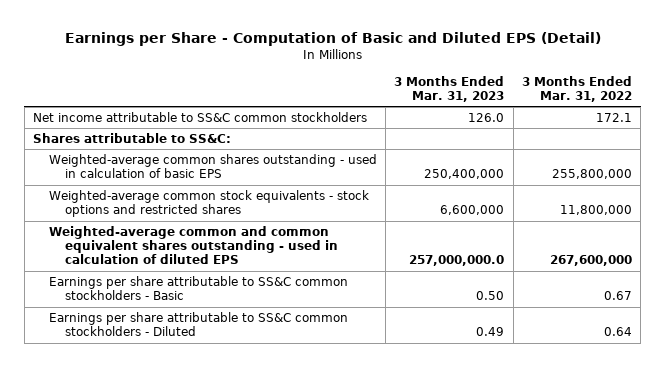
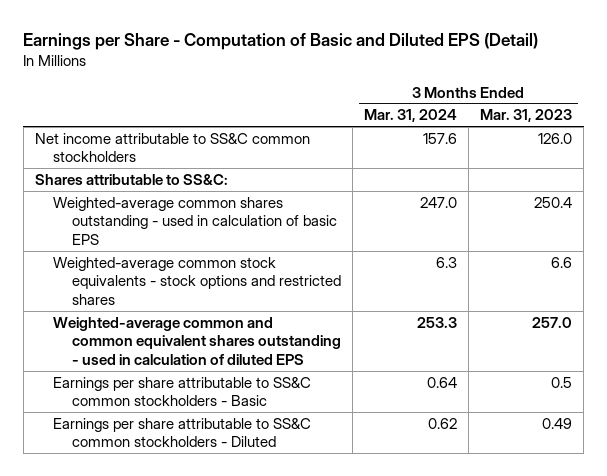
[522,75,633,103] 3 Months Ended Mar. 31, 2022 -> none
none -> [364,109,458,123] Mar. 31, 2024
[424,169,505,180] 250,400,000 -> [534,196,573,208] 250.4
[440,205,505,216] 6,600,000 -> [551,256,573,268] 6.6
[409,255,505,267] 257,000,000.0 -> [532,316,573,328] 257.0
[476,291,505,301] 0.50 -> [551,376,573,388] 0.5

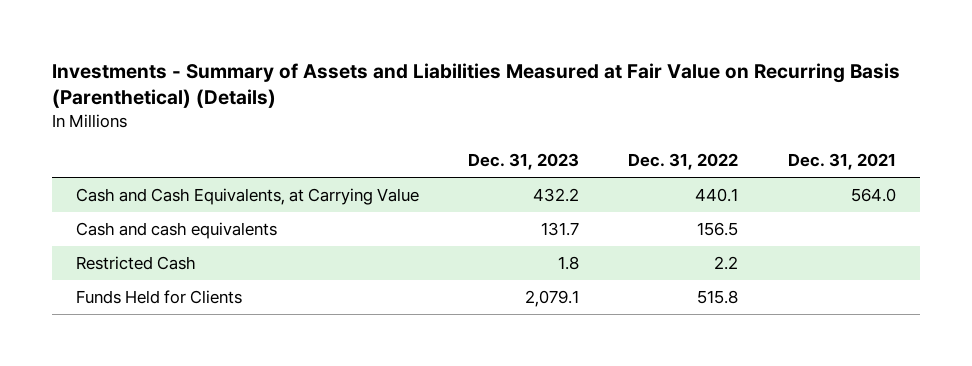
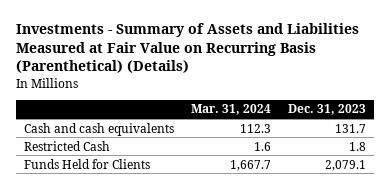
[628,153,739,171] Dec. 31, 2022 -> none
[787,153,896,171] Dec. 31, 2021 -> none
none -> [190,104,271,116] Mar. 31, 2024
[76,187,420,205] Cash and Cash Equivalents, at Carrying Value -> none

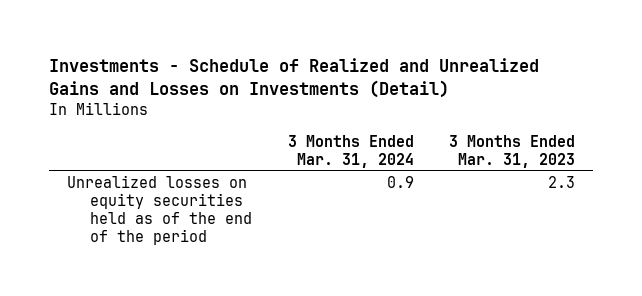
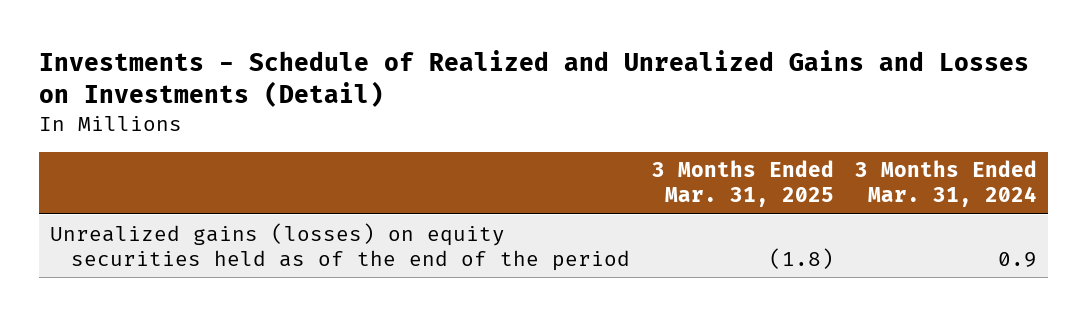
[449,134,576,168] 3 Months Ended Mar. 31, 2023 -> none
none -> [651,160,834,208] 3 Months Ended Mar. 31, 2025
[66,174,253,245] Unrealized losses on equity securities held as of the end of the period -> [49,222,631,271] Unrealized gains (losses) on equity securities held as of the end of the period

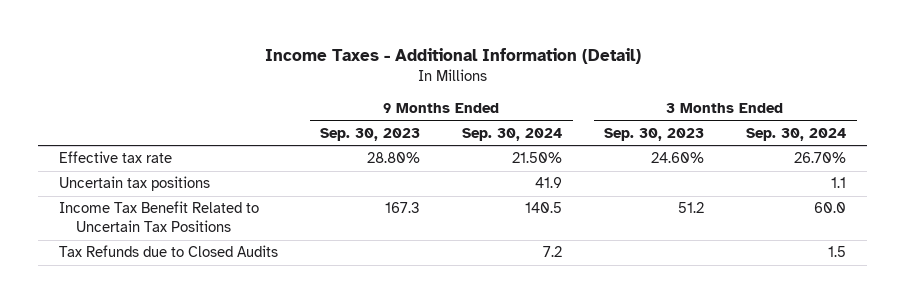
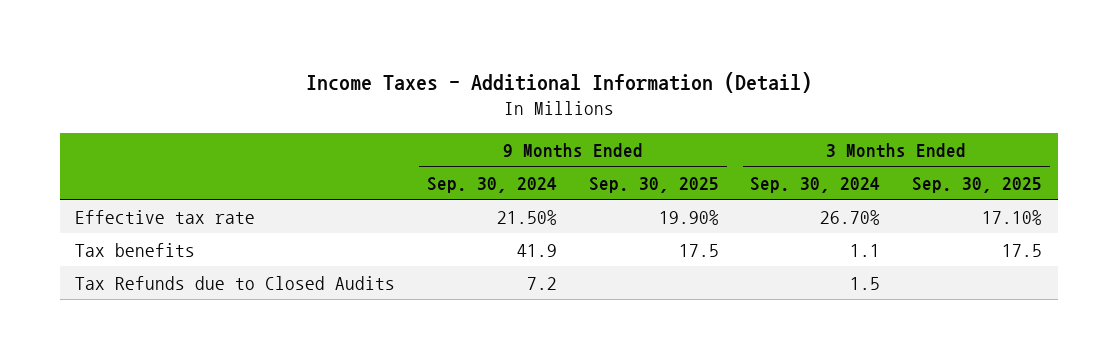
[320,127,421,141] Sep. 30, 2023 -> none
[604,127,705,141] Sep. 30, 2023 -> none
none -> [588,176,719,193] Sep. 30, 2025
none -> [912,176,1043,193] Sep. 30, 2025
[59,201,260,233] Income Tax Benefit Related to Uncertain Tax Positions -> none
[59,176,211,192] Uncertain tax positions -> [75,242,196,257] Tax benefits

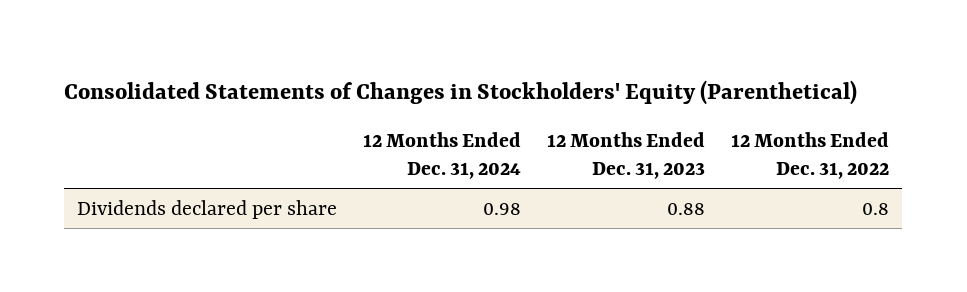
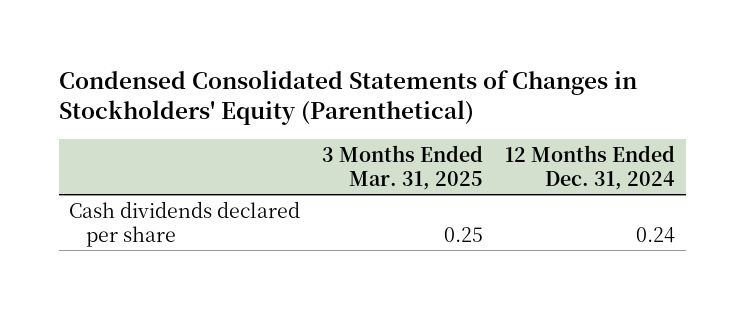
[64,79,858,105] Consolidated Statements of Changes in Stockholders' Equity (Parenthetical) -> [58,69,637,126] Condensed Consolidated Statements of Changes in Stockholders' Equity (Parenthetical)
[547,132,706,180] 12 Months Ended Dec. 31, 2023 -> none
[731,132,890,180] 12 Months Ended Dec. 31, 2022 -> none
none -> [322,144,484,190] 3 Months Ended Mar. 31, 2025
[77,200,338,220] Dividends declared per share -> [69,200,301,247] Cash dividends declared per share
[483,203,522,216] 0.98 -> [635,226,675,243] 0.24

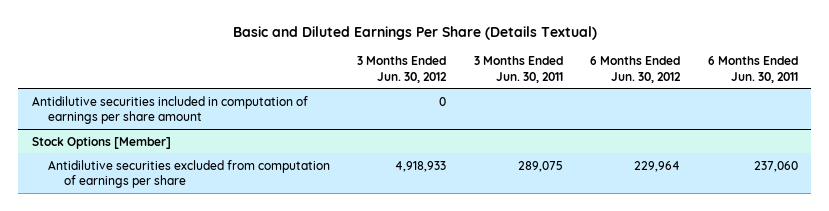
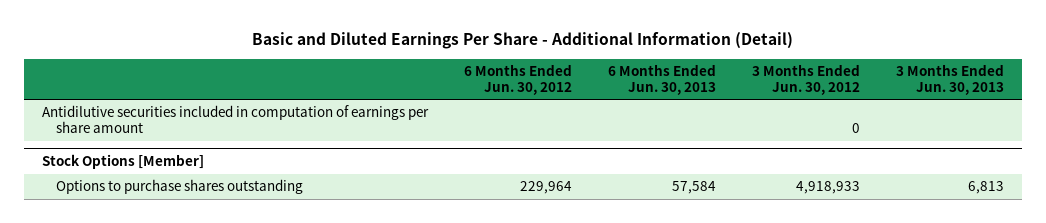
[232,25,597,40] Basic and Diluted Earnings Per Share (Details Textual) -> [252,32,794,50] Basic and Diluted Earnings Per Share - Additional Information (Detail)
[473,56,563,83] 3 Months Ended Jun. 30, 2011 -> none
[707,56,798,83] 6 Months Ended Jun. 30, 2011 -> none
none -> [608,64,717,95] 6 Months Ended Jun. 30, 2013
none -> [895,64,1004,95] 3 Months Ended Jun. 30, 2013
[47,159,330,188] Antidilutive securities excluded from computation of earnings per share -> [56,179,304,195] Options to purchase shares outstanding

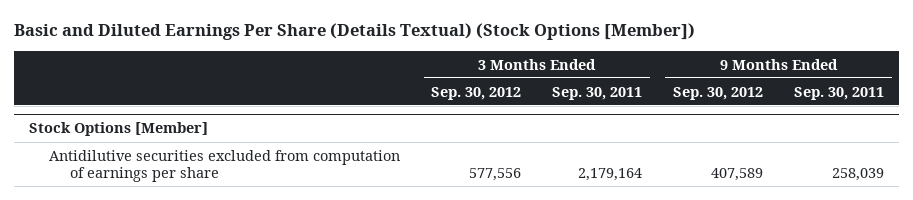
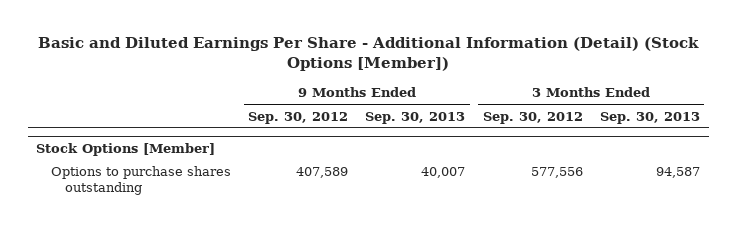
[13,23,695,41] Basic and Diluted Earnings Per Share (Details Textual) (Stock Options [Member]) -> [38,36,700,71] Basic and Diluted Earnings Per Share - Additional Information (Detail) (Stock Options [Member])
[552,86,643,100] Sep. 30, 2011 -> none
[793,86,884,100] Sep. 30, 2011 -> none
none -> [365,111,466,124] Sep. 30, 2013
none -> [599,111,700,124] Sep. 30, 2013
[49,149,401,183] Antidilutive securities excluded from computation of earnings per share -> [50,166,231,196] Options to purchase shares outstanding

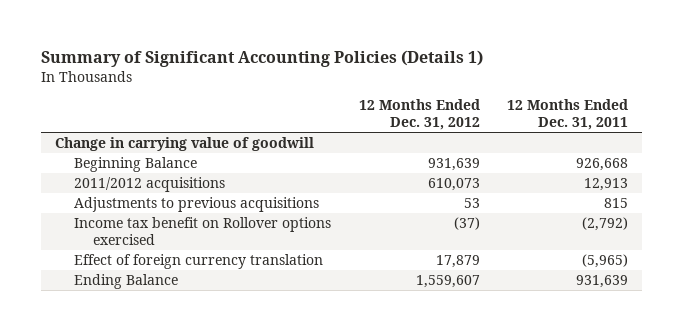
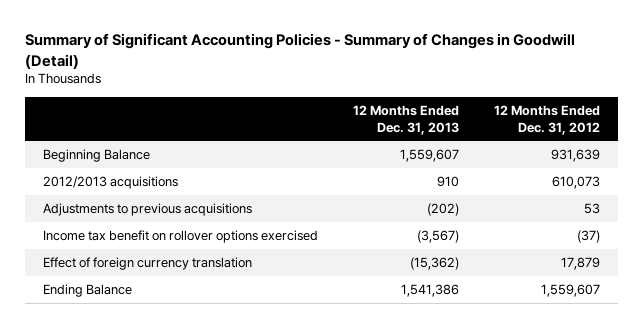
[41,49,484,67] Summary of Significant Accounting Policies (Details 1) -> [25,33,576,69] Summary of Significant Accounting Policies - Summary of Changes in Goodwill (Detail)
[507,99,629,131] 12 Months Ended Dec. 31, 2011 -> none
none -> [352,104,459,135] 12 Months Ended Dec. 31, 2013
[55,137,315,152] Change in carrying value of goodwill -> none
[74,177,226,193] 2011/2012 acquisitions -> [42,176,178,190] 2012/2013 acquisitions
[74,217,332,245] Income tax benefit on Rollover options exercised -> [42,230,318,244] Income tax benefit on rollover options exercised

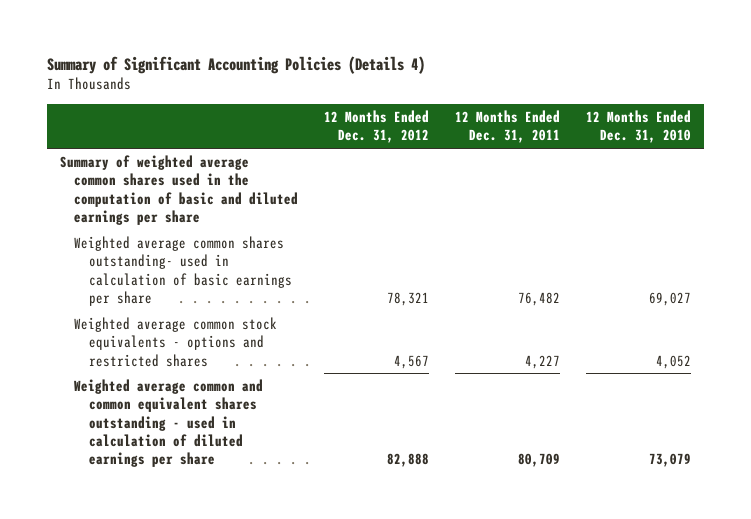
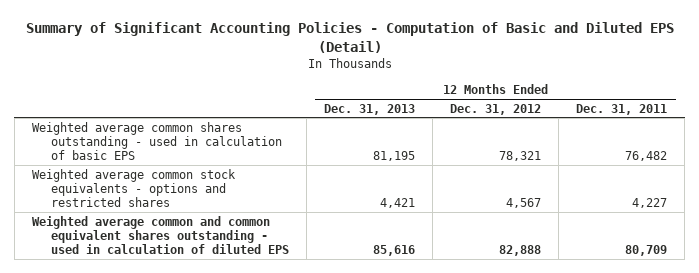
[47,55,426,74] Summary of Significant Accounting Policies (Details 4) -> [25,22,674,53] Summary of Significant Accounting Policies - Computation of Basic and Diluted EPS (Detail)
[585,109,691,144] 12 Months Ended Dec. 31, 2010 -> none
none -> [324,103,416,115] Dec. 31, 2013
[60,154,299,225] Summary of weighted average common shares used in the computation of basic and diluted earnings per share -> none
[74,235,292,306] Weighted average common shares outstanding- used in calculation of basic earnings per share -> [31,121,283,161] Weighted average common shares outstanding - used in calculation of basic EPS
[74,378,264,468] Weighted average common and common equivalent shares outstanding - used in calculation of diluted earnings per share -> [31,215,290,255] Weighted average common and common equivalent shares outstanding - used in calculation of diluted EPS

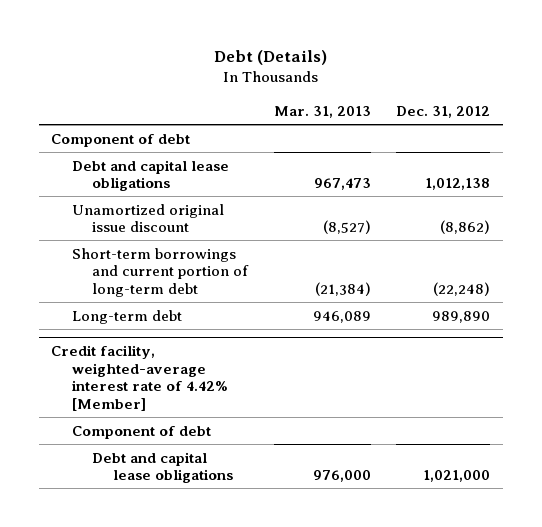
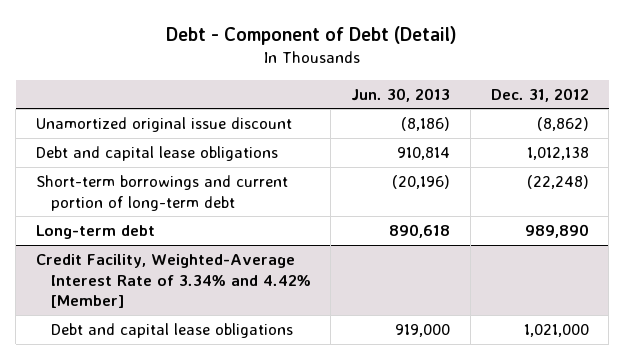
[213,49,327,65] Debt (Details) -> [166,26,458,46] Debt - Component of Debt (Detail)
[273,105,371,118] Mar. 31, 2013 -> none
none -> [351,87,451,102] Jun. 30, 2013
[51,133,191,147] Component of debt -> none
[71,159,229,192] Debt and capital lease obligations -> [36,145,279,161] Debt and capital lease obligations
[71,425,211,439] Component of debt -> none
[51,345,228,411] Credit facility, weighted-average interest rate of 4.42% [Member] -> [36,253,311,309] Credit Facility, Weighted-Average Interest Rate of 3.34% and 4.42% [Member]

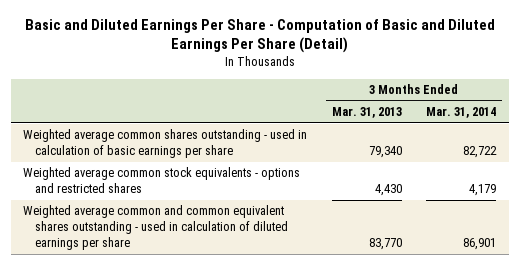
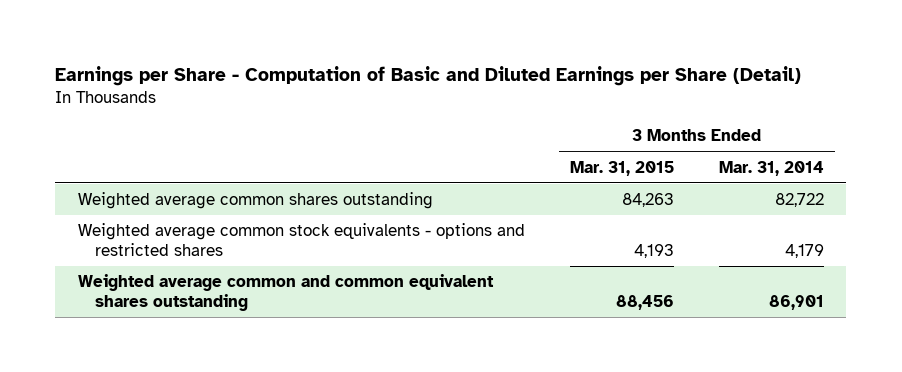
[24,19,495,54] Basic and Diluted Earnings Per Share - Computation of Basic and Diluted Earnings Per Share (Detail) -> [55,66,802,87] Earnings per Share - Computation of Basic and Diluted Earnings per Share (Detail)
[331,107,402,119] Mar. 31, 2013 -> none
none -> [569,160,674,176] Mar. 31, 2015
[23,129,308,159] Weighted average common shares outstanding - used in calculation of basic earnings per share -> [77,192,433,210] Weighted average common shares outstanding
[23,205,288,251] Weighted average common and common equivalent shares outstanding - used in calculation of diluted earnings per share -> [77,274,494,311] Weighted average common and common equivalent shares outstanding

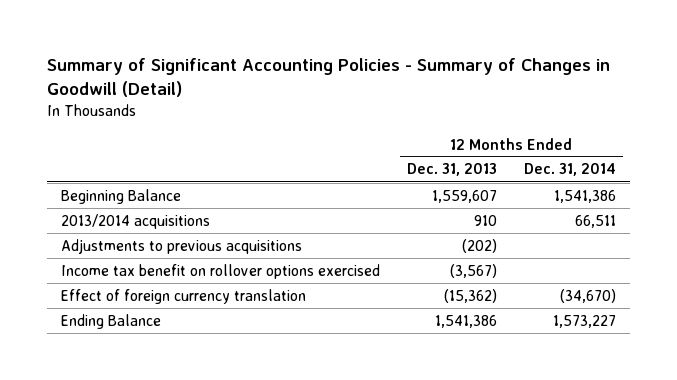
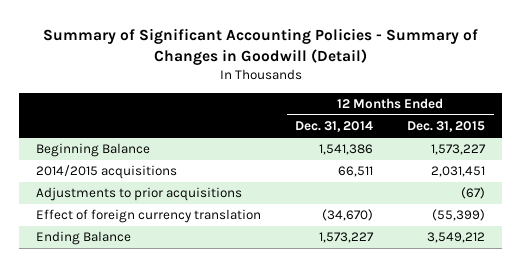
[406,163,497,177] Dec. 31, 2013 -> none
none -> [407,121,486,133] Dec. 31, 2015
[60,263,380,279] Income tax benefit on rollover options exercised -> none
[60,213,210,229] 2013/2014 acquisitions -> [36,165,178,180] 2014/2015 acquisitions
[60,238,302,254] Adjustments to previous acquisitions -> [36,187,243,202] Adjustments to prior acquisitions

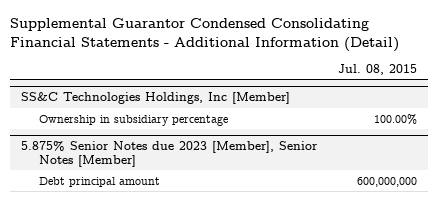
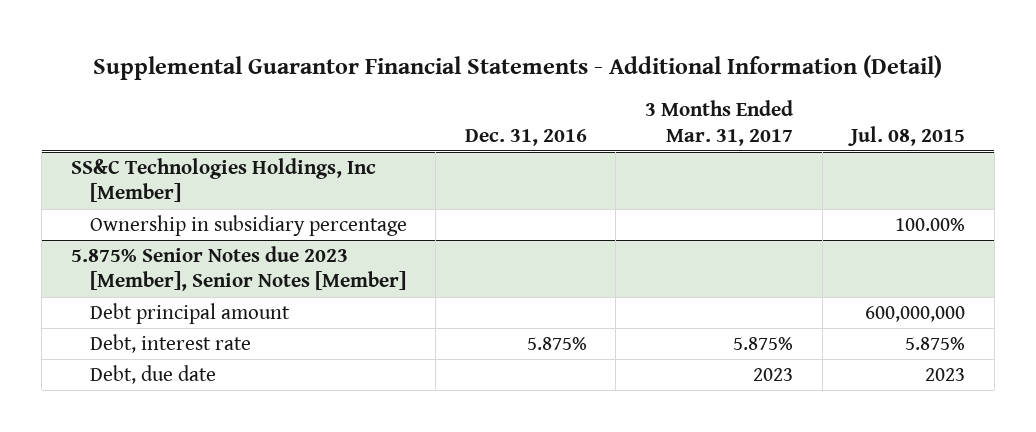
[10,18,400,52] Supplemental Guarantor Condensed Consolidating Financial Statements - Additional Information (Detail) -> [93,54,943,80] Supplemental Guarantor Financial Statements - Additional Information (Detail)
none -> [464,128,587,146] Dec. 31, 2016
none -> [644,100,793,146] 3 Months Ended Mar. 31, 2017
none -> [89,333,251,353] Debt, interest rate
none -> [89,364,216,384] Debt, due date

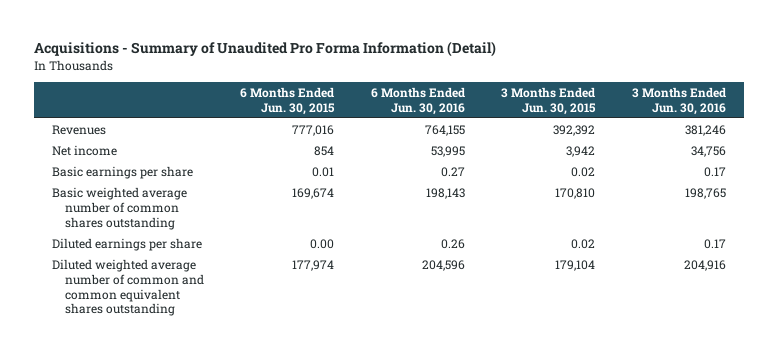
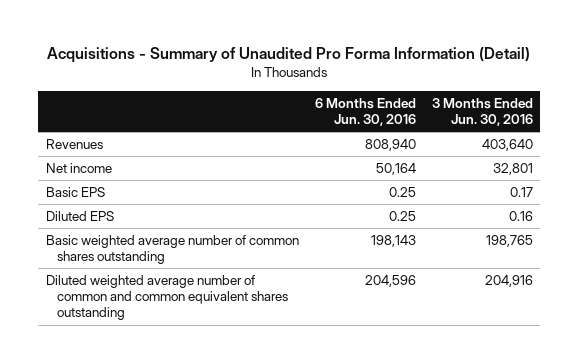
[240,86,336,115] 6 Months Ended Jun. 30, 2015 -> none
[501,86,597,115] 3 Months Ended Jun. 30, 2015 -> none
[424,125,465,137] 764,155 -> [364,139,416,152] 808,940
[684,125,726,137] 381,246 -> [481,139,533,152] 403,640
[430,146,465,158] 53,995 -> [375,163,416,176] 50,164
[690,146,726,158] 34,756 -> [492,163,533,176] 32,801
[52,166,194,180] Basic earnings per share -> [46,187,106,198] Basic EPS
[440,167,465,178] 0.27 -> [388,187,416,198] 0.25
none -> [46,211,115,222] Diluted EPS
[52,238,203,252] Diluted earnings per share -> none

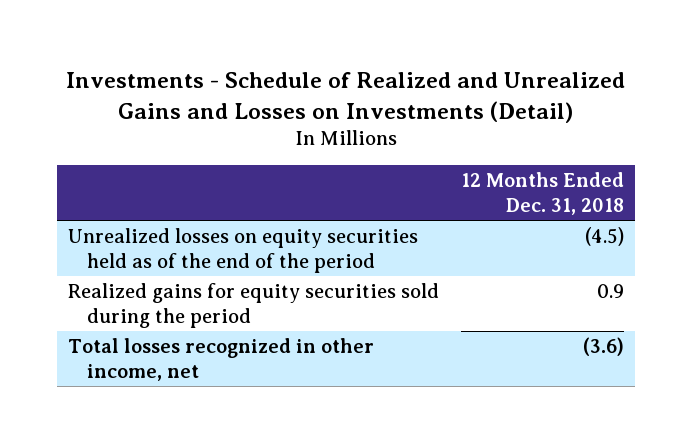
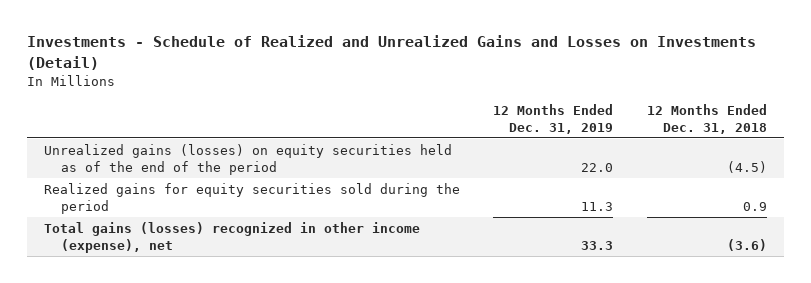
none -> [493,103,614,134] 12 Months Ended Dec. 31, 2019
[68,228,419,273] Unrealized losses on equity securities held as of the end of the period -> [43,143,452,175] Unrealized gains (losses) on equity securities held as of the end of the period
[68,338,375,381] Total losses recognized in other income, net -> [43,221,420,253] Total gains (losses) recognized in other income (expense), net

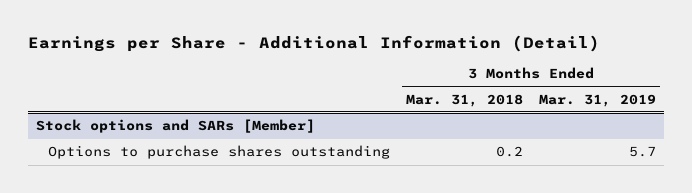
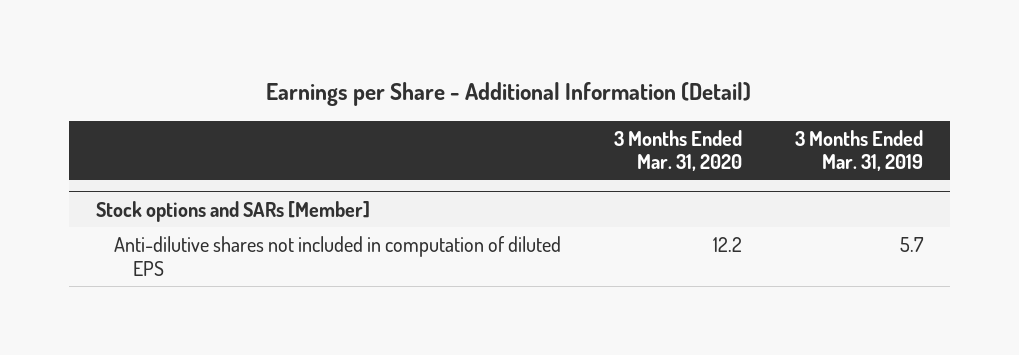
[405,93,523,107] Mar. 31, 2018 -> none
none -> [614,129,743,172] 3 Months Ended Mar. 31, 2020
[47,145,390,160] Options to purchase shares outstanding -> [114,235,562,276] Anti-dilutive shares not included in computation of diluted EPS

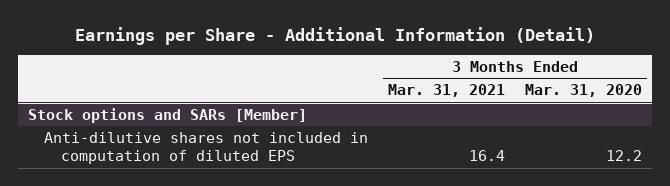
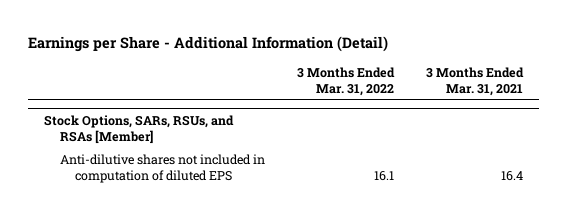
[525,84,643,98] Mar. 31, 2020 -> none
none -> [296,67,395,96] 3 Months Ended Mar. 31, 2022
[28,107,308,123] Stock options and SARs [Member] -> [44,115,235,144] Stock Options, SARs, RSUs, and RSAs [Member]

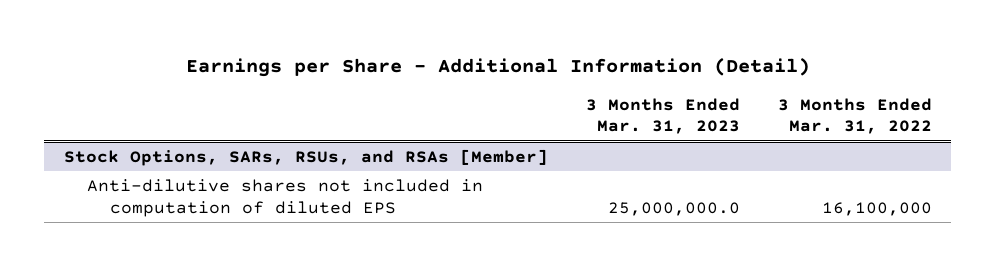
[426,67,525,96] 3 Months Ended Mar. 31, 2021 -> none
none -> [585,97,740,135] 3 Months Ended Mar. 31, 2023
[373,170,394,181] 16.1 -> [822,201,933,216] 16,100,000

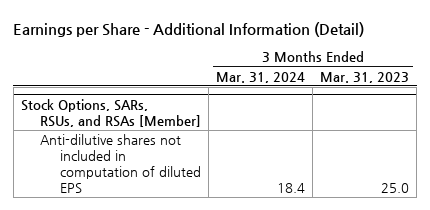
[778,97,933,135] 3 Months Ended Mar. 31, 2022 -> none
none -> [216,71,306,83] Mar. 31, 2024
[607,201,740,216] 25,000,000.0 -> [381,182,410,193] 25.0

